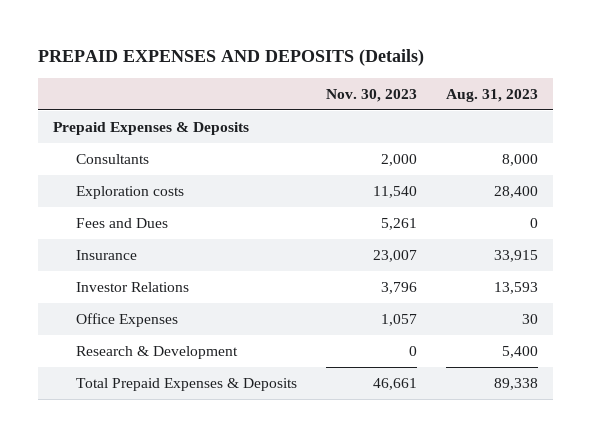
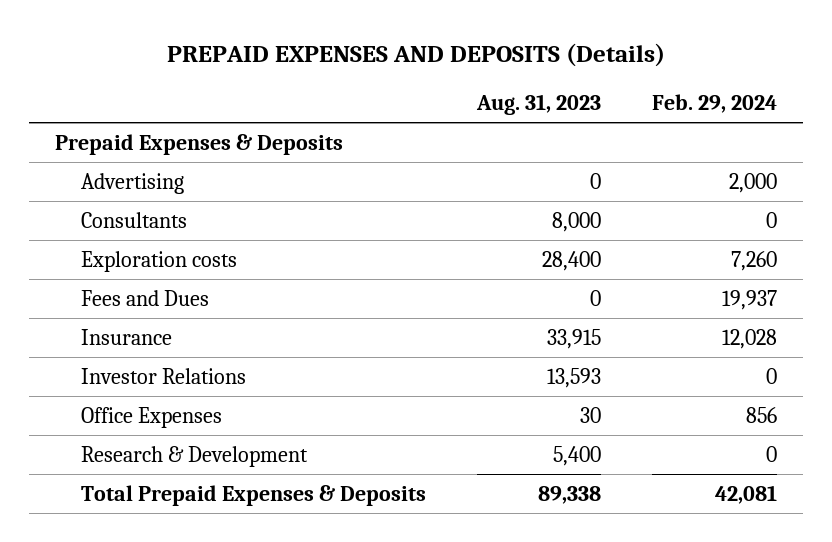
[325,88,417,102] Nov. 30, 2023 -> none
none -> [652,94,778,114] Feb. 29, 2024
none -> [81,172,185,194] Advertising

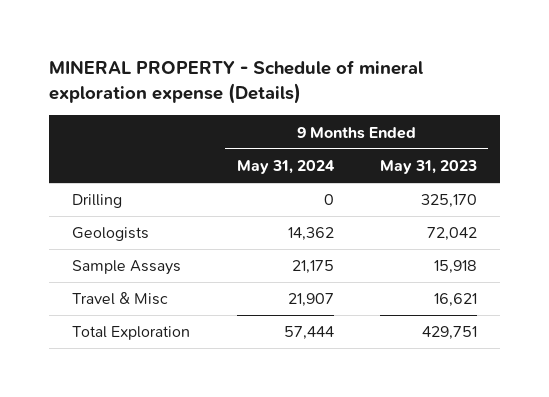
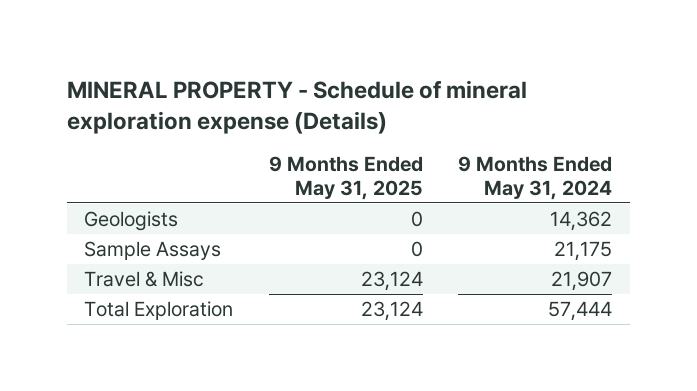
[379,160,477,175] May 31, 2023 -> none
none -> [268,156,423,200] 9 Months Ended May 31, 2025
[72,194,123,209] Drilling -> none

